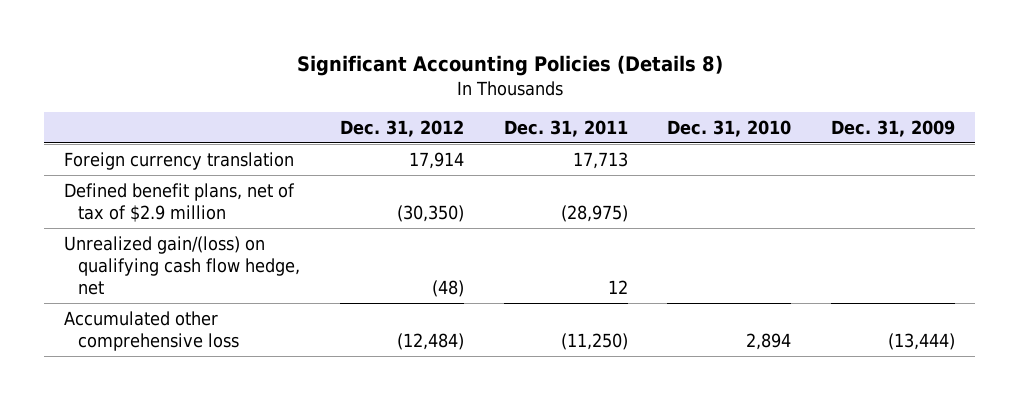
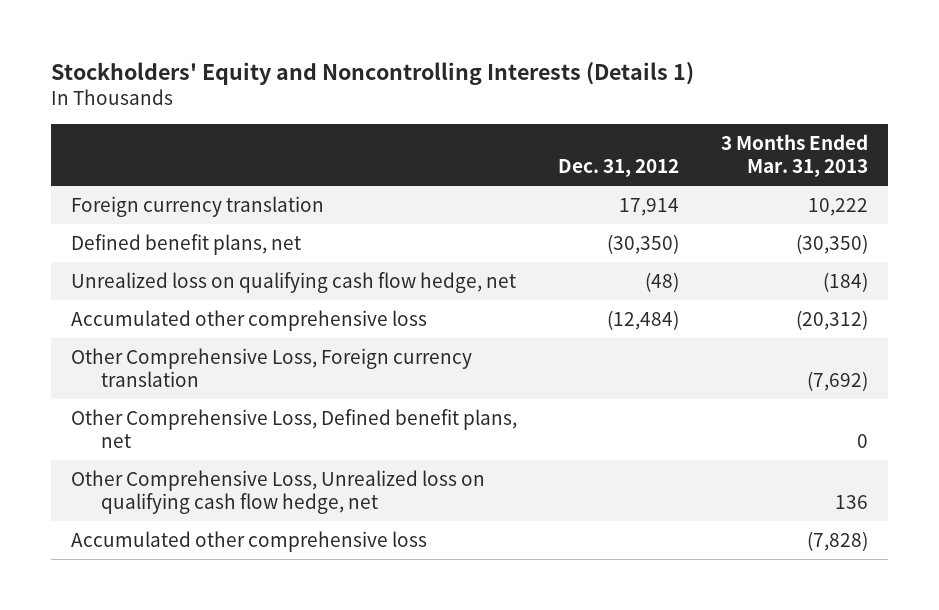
[296,55,723,77] Significant Accounting Policies (Details 8) -> [50,61,694,85] Stockholders' Equity and Noncontrolling Interests (Details 1)
[503,119,628,137] Dec. 31, 2011 -> none
[667,119,792,137] Dec. 31, 2010 -> none
[831,119,956,137] Dec. 31, 2009 -> none
none -> [720,133,868,178] 3 Months Ended Mar. 31, 2013
[64,182,296,222] Defined benefit plans, net of tax of $2.9 million -> [71,233,302,255] Defined benefit plans, net
[64,235,301,295] Unrealized gain/(loss) on qualifying cash flow hedge, net -> [71,271,517,293] Unrealized loss on qualifying cash flow hedge, net
none -> [71,347,473,387] Other Comprehensive Loss, Foreign currency translation
none -> [71,408,518,448] Other Comprehensive Loss, Defined benefit plans, net
none -> [71,469,486,514] Other Comprehensive Loss, Unrealized loss on qualifying cash flow hedge, net
none -> [71,530,428,552] Accumulated other comprehensive loss

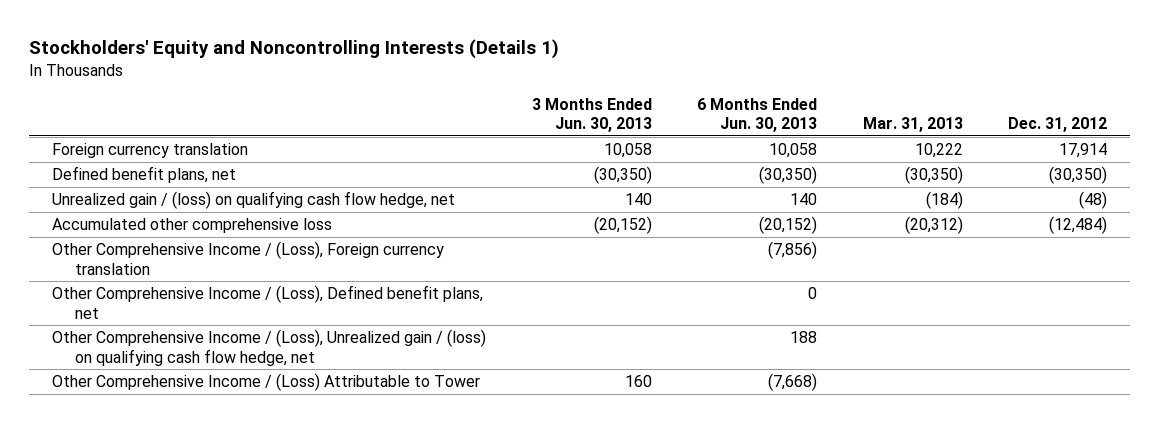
[720,133,868,178] 3 Months Ended Mar. 31, 2013 -> none
none -> [531,97,652,133] 3 Months Ended Jun. 30, 2013
none -> [697,97,818,133] 6 Months Ended Jun. 30, 2013
none -> [862,117,963,133] Mar. 31, 2013
[71,271,517,293] Unrealized loss on qualifying cash flow hedge, net -> [51,191,455,210] Unrealized gain / (loss) on qualifying cash flow hedge, net
[71,347,473,387] Other Comprehensive Loss, Foreign currency translation -> [51,241,444,275] Other Comprehensive Income / (Loss), Foreign currency translation
[71,408,518,448] Other Comprehensive Loss, Defined benefit plans, net -> [51,285,483,319] Other Comprehensive Income / (Loss), Defined benefit plans, net
[71,469,486,514] Other Comprehensive Loss, Unrealized loss on qualifying cash flow hedge, net -> [51,329,486,366] Other Comprehensive Income / (Loss), Unrealized gain / (loss) on qualifying cash flow hedge, net
[71,530,428,552] Accumulated other comprehensive loss -> [51,373,480,392] Other Comprehensive Income / (Loss) Attributable to Tower

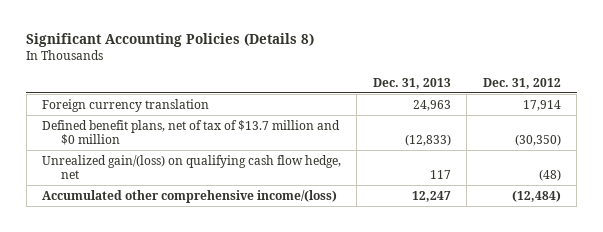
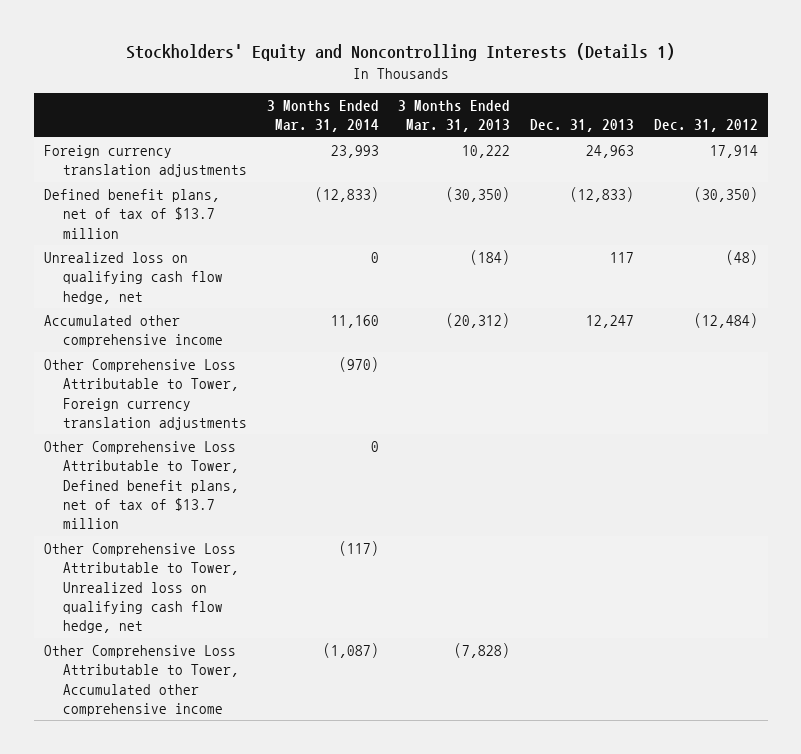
[26,33,315,48] Significant Accounting Policies (Details 8) -> [125,43,675,62] Stockholders' Equity and Noncontrolling Interests (Details 1)
none -> [266,100,379,133] 3 Months Ended Mar. 31, 2014
none -> [398,100,511,133] 3 Months Ended Mar. 31, 2013
[42,98,210,112] Foreign currency translation -> [43,145,248,178] Foreign currency translation adjustments
[42,119,341,146] Defined benefit plans, net of tax of $13.7 million and $0 million -> [43,189,220,239] Defined benefit plans, net of tax of $13.7 million
[42,154,342,180] Unrealized gain/(loss) on qualifying cash flow hedge, net -> [43,252,224,304] Unrealized loss on qualifying cash flow hedge, net
[42,189,338,203] Accumulated other comprehensive income/(loss) -> [43,315,224,348] Accumulated other comprehensive income
none -> [43,359,248,431] Other Comprehensive Loss Attributable to Tower, Foreign currency translation adjustments
none -> [43,441,240,530] Other Comprehensive Loss Attributable to Tower, Defined benefit plans, net of tax of $13.7 million
none -> [43,543,240,634] Other Comprehensive Loss Attributable to Tower, Unrealized loss on qualifying cash flow hedge, net
none -> [43,645,240,717] Other Comprehensive Loss Attributable to Tower, Accumulated other comprehensive income

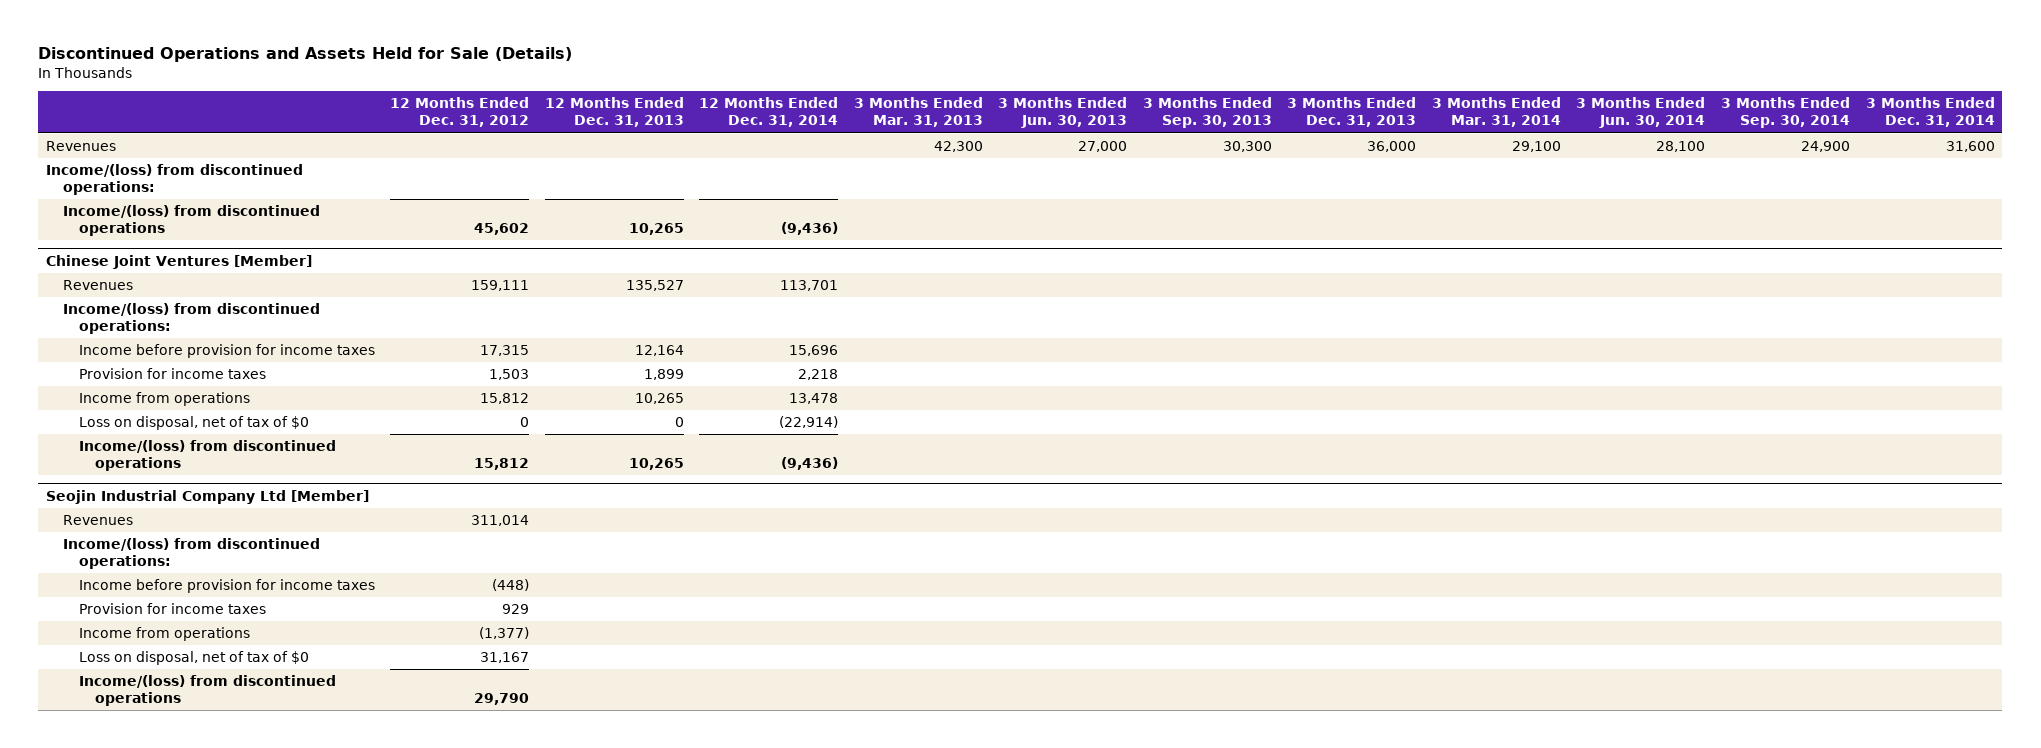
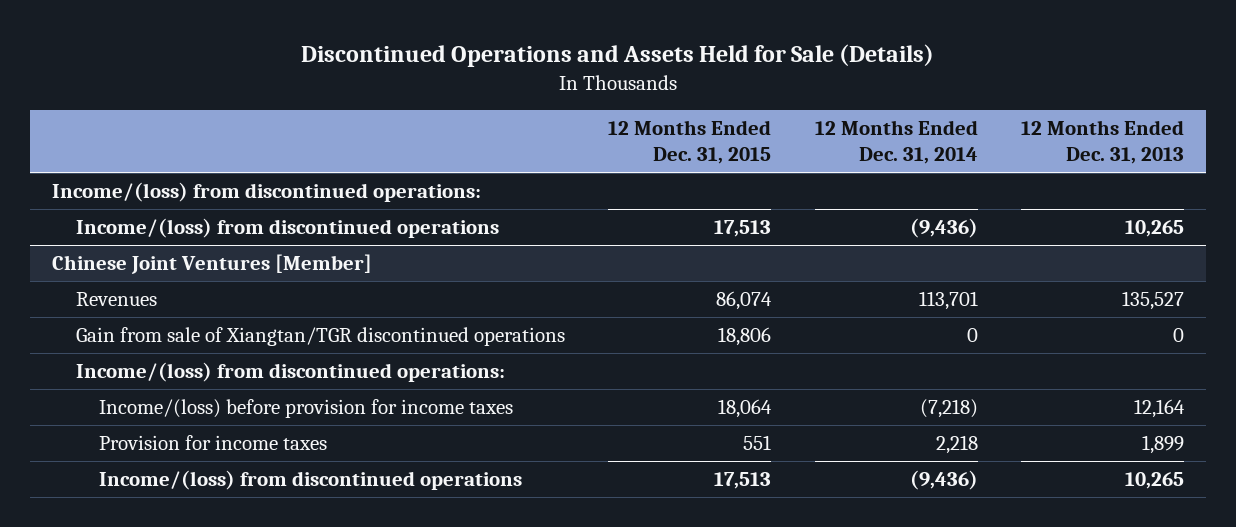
[390,97,530,128] 12 Months Ended Dec. 31, 2012 -> none
[853,97,983,128] 3 Months Ended Mar. 31, 2013 -> none
[998,97,1128,129] 3 Months Ended Jun. 30, 2013 -> none
[1142,97,1272,129] 3 Months Ended Sep. 30, 2013 -> none
[1287,97,1417,128] 3 Months Ended Dec. 31, 2013 -> none
[1431,97,1561,128] 3 Months Ended Mar. 31, 2014 -> none
[1576,97,1706,129] 3 Months Ended Jun. 30, 2014 -> none
[1721,97,1851,129] 3 Months Ended Sep. 30, 2014 -> none
[1865,97,1995,128] 3 Months Ended Dec. 31, 2014 -> none
none -> [608,120,772,165] 12 Months Ended Dec. 31, 2015
[46,141,117,152] Revenues -> none
none -> [75,326,565,346] Gain from sale of Xiangtan/TGR discontinued operations
[78,344,375,359] Income before provision for income taxes -> [99,398,514,418] Income/(loss) before provision for income taxes
[789,345,839,357] 15,696 -> [919,398,978,418] (7,218)
[78,392,250,407] Income from operations -> none
[78,416,309,431] Loss on disposal, net of tax of $0 -> none
[46,489,370,504] Seojin Industrial Company Ltd [Member] -> none
[62,515,133,526] Revenues -> none
[62,538,320,570] Income/(loss) from discontinued operations: -> none
[78,579,375,594] Income before provision for income taxes -> none
[78,603,266,615] Provision for income taxes -> none
[78,627,250,642] Income from operations -> none
[78,651,309,666] Loss on disposal, net of tax of $0 -> none
[78,675,336,707] Income/(loss) from discontinued operations -> none

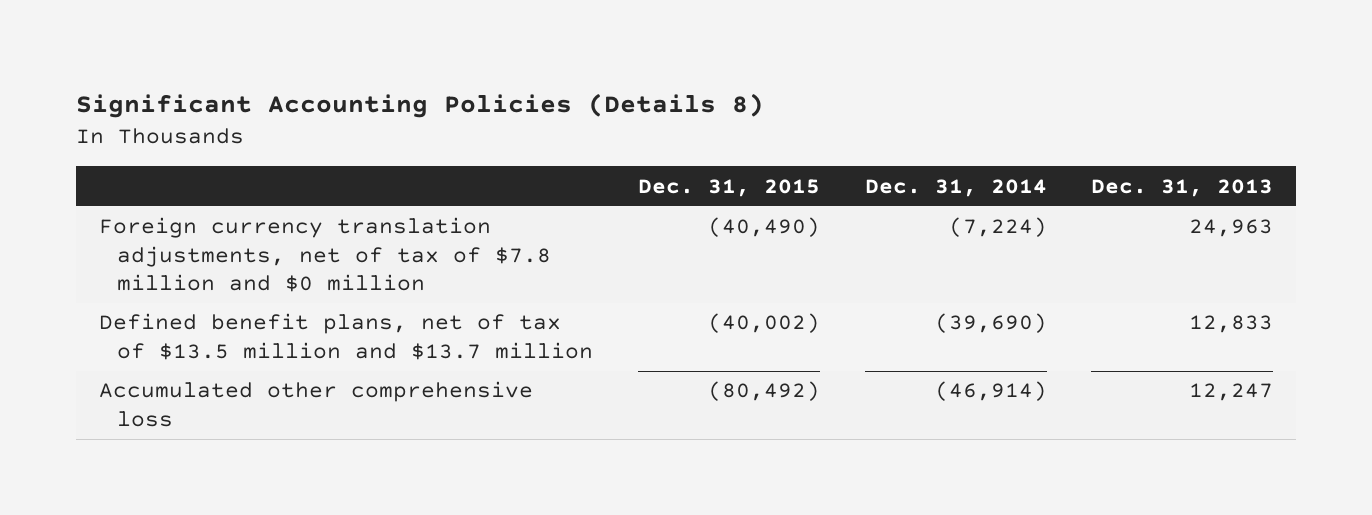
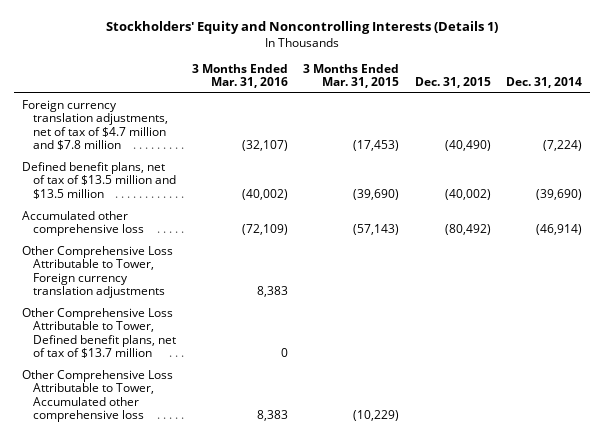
[76,93,765,119] Significant Accounting Policies (Details 8) -> [105,21,498,35] Stockholders' Equity and Noncontrolling Interests (Details 1)
[1091,178,1274,197] Dec. 31, 2013 -> none
none -> [191,63,288,89] 3 Months Ended Mar. 31, 2016
none -> [303,63,400,89] 3 Months Ended Mar. 31, 2015
[98,217,552,293] Foreign currency translation adjustments, net of tax of $7.8 million and $0 million -> [21,99,169,150] Foreign currency translation adjustments, net of tax of $4.7 million and $7.8 million
[98,313,594,360] Defined benefit plans, net of tax of $13.5 million and $13.7 million -> [21,161,177,199] Defined benefit plans, net of tax of $13.5 million and $13.5 million
none -> [21,245,173,298] Other Comprehensive Loss Attributable to Tower, Foreign currency translation adjustments
none -> [21,307,177,358] Other Comprehensive Loss Attributable to Tower, Defined benefit plans, net of tax of $13.7 million
none -> [21,369,173,422] Other Comprehensive Loss Attributable to Tower, Accumulated other comprehensive loss

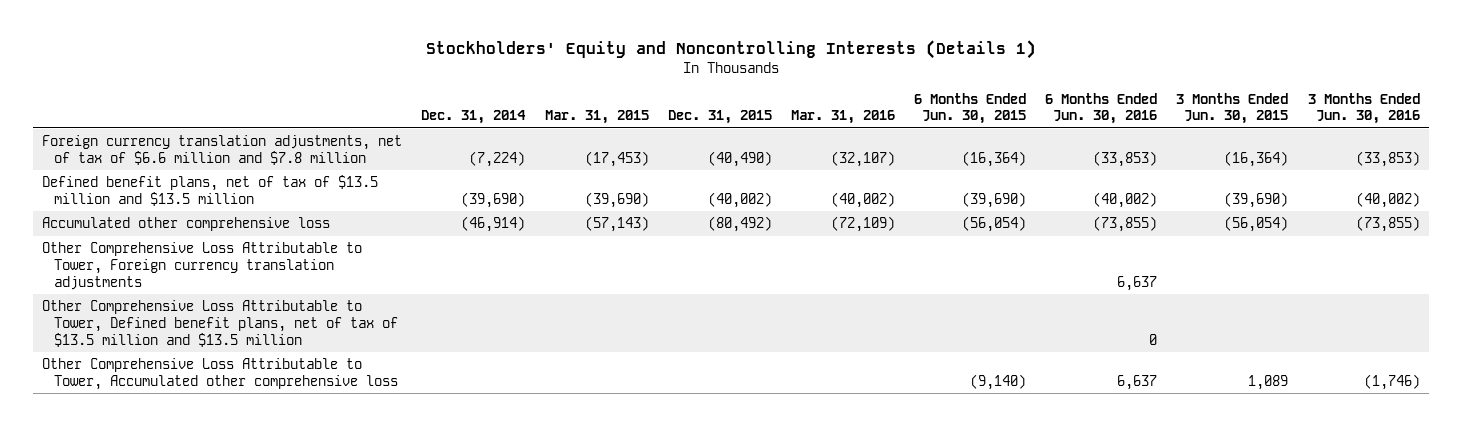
[191,63,288,89] 3 Months Ended Mar. 31, 2016 -> none
[303,63,400,89] 3 Months Ended Mar. 31, 2015 -> none
none -> [544,110,649,125] Mar. 31, 2015
none -> [790,110,895,125] Mar. 31, 2016
none -> [914,92,1027,125] 6 Months Ended Jun. 30, 2015
none -> [1045,92,1158,125] 6 Months Ended Jun. 30, 2016
none -> [1176,92,1289,125] 3 Months Ended Jun. 30, 2015
none -> [1307,92,1420,125] 3 Months Ended Jun. 30, 2016
[21,99,169,150] Foreign currency translation adjustments, net of tax of $4.7 million and $7.8 million -> [42,135,403,165] Foreign currency translation adjustments, net of tax of $6.6 million and $7.8 million
[21,307,177,358] Other Comprehensive Loss Attributable to Tower, Defined benefit plans, net of tax of $13.7 million -> [42,300,398,347] Other Comprehensive Loss Attributable to Tower, Defined benefit plans, net of tax of $13.5 million and $13.5 million

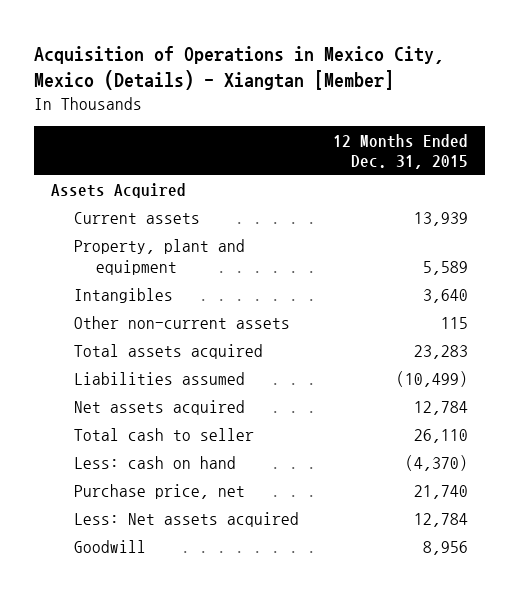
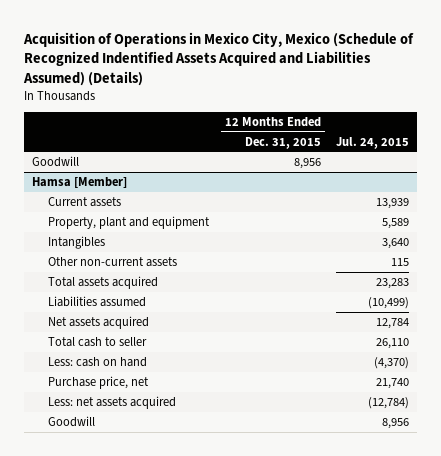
[33,45,444,91] Acquisition of Operations in Mexico City, Mexico (Details) - Xiangtan [Member] -> [23,31,415,86] Acquisition of Operations in Mexico City, Mexico (Schedule of Recognized Indentified Assets Acquired and Liabilities Assumed) (Details)
none -> [336,136,410,149] Jul. 24, 2015
[50,183,186,199] Assets Acquired -> none
[73,212,200,225] Current assets -> none
[73,239,245,276] Property, plant and equipment -> none
[73,288,173,304] Intangibles -> none
[73,316,290,330] Other non-current assets -> none
[73,344,263,360] Total assets acquired -> none
[73,372,245,386] Liabilities assumed -> none
[73,400,245,416] Net assets acquired -> none
[73,428,254,442] Total cash to seller -> none
[73,456,236,470] Less: cash on hand -> none
[73,484,245,500] Purchase price, net -> none
[73,512,299,528] Less: Net assets acquired -> none
none -> [32,176,128,188] Hamsa [Member]
none -> [47,196,121,207] Current assets
none -> [47,215,210,229] Property, plant and equipment
none -> [47,235,105,249] Intangibles
none -> [47,256,177,267] Other non-current assets
none -> [47,275,158,289] Total assets acquired
none -> [47,295,146,307] Liabilities assumed
none -> [47,315,149,329] Net assets acquired
none -> [47,336,147,347] Total cash to seller
none -> [47,356,147,367] Less: cash on hand
none -> [47,375,149,389] Purchase price, net
none -> [47,395,176,409] Less: net assets acquired
none -> [47,415,95,427] Goodwill

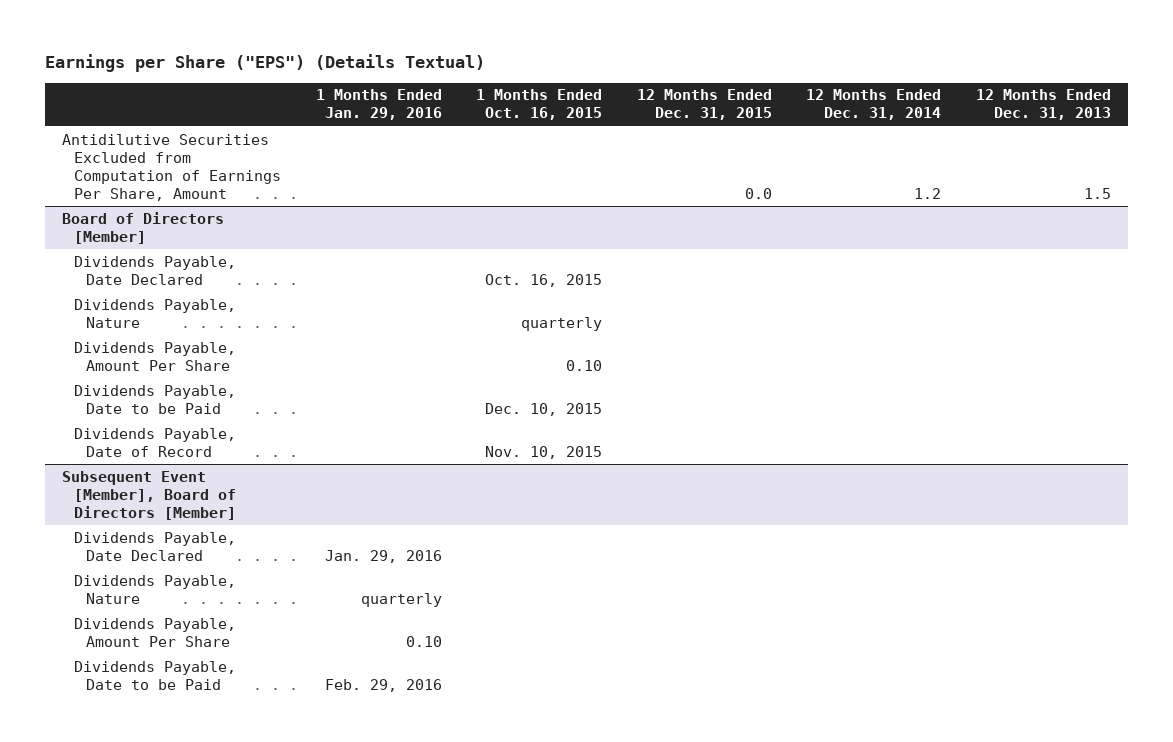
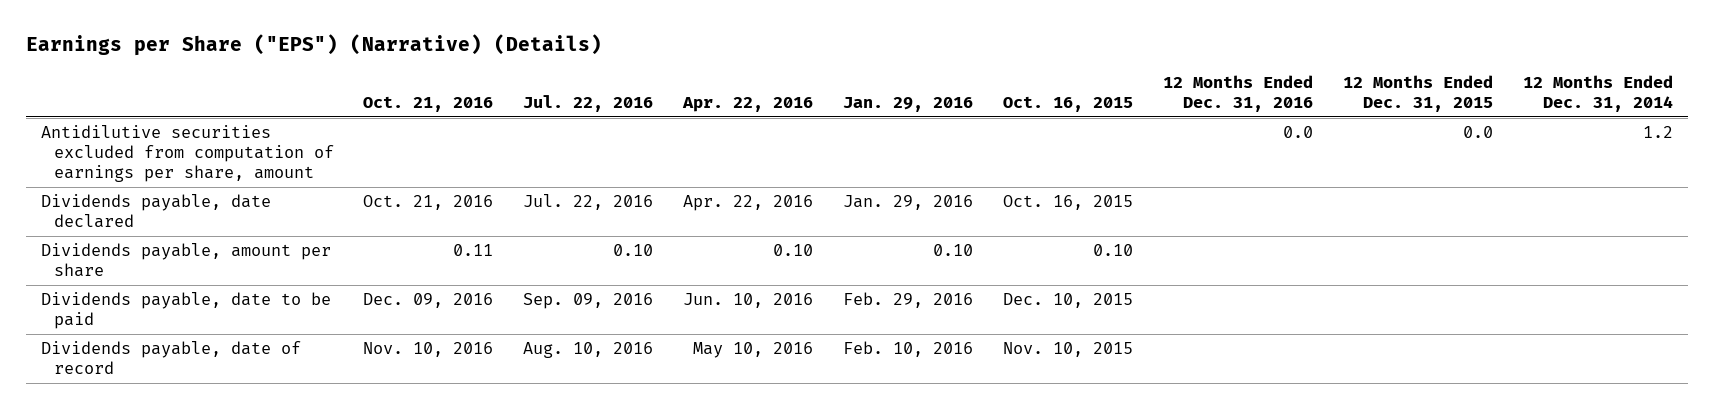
[45,53,486,72] Earnings per Share ("EPS") (Details Textual) -> [25,34,602,57] Earnings per Share ("EPS") (Narrative) (Details)
[315,89,442,121] 1 Months Ended Jan. 29, 2016 -> none
[476,89,603,121] 1 Months Ended Oct. 16, 2015 -> none
[976,89,1112,121] 12 Months Ended Dec. 31, 2013 -> none
none -> [363,95,494,112] Oct. 21, 2016
none -> [523,94,654,112] Jul. 22, 2016
none -> [682,96,814,112] Apr. 22, 2016
none -> [843,96,974,112] Jan. 29, 2016
none -> [1002,95,1133,112] Oct. 16, 2015
none -> [1162,74,1313,112] 12 Months Ended Dec. 31, 2016
[62,211,225,244] Board of Directors [Member] -> none
[73,255,236,285] Dividends Payable, Date Declared -> none
[73,298,236,328] Dividends Payable, Nature -> none
[73,341,236,371] Dividends Payable, Amount Per Share -> none
[73,384,236,414] Dividends Payable, Date to be Paid -> none
[73,427,236,457] Dividends Payable, Date of Record -> none
[62,470,236,520] Subsequent Event [Member], Board of Directors [Member] -> none
[73,531,236,561] Dividends Payable, Date Declared -> none
[73,574,236,604] Dividends Payable, Nature -> none
[73,617,236,647] Dividends Payable, Amount Per Share -> none
[73,660,236,690] Dividends Payable, Date to be Paid -> none
[62,133,281,202] Antidilutive Securities Excluded from Computation of Earnings Per Share, Amount -> [40,125,334,183] Antidilutive securities excluded from computation of earnings per share, amount
none -> [40,194,271,229] Dividends payable, date declared
none -> [40,243,331,278] Dividends payable, amount per share
none -> [40,292,331,330] Dividends payable, date to be paid
none -> [40,341,301,375] Dividends payable, date of record

